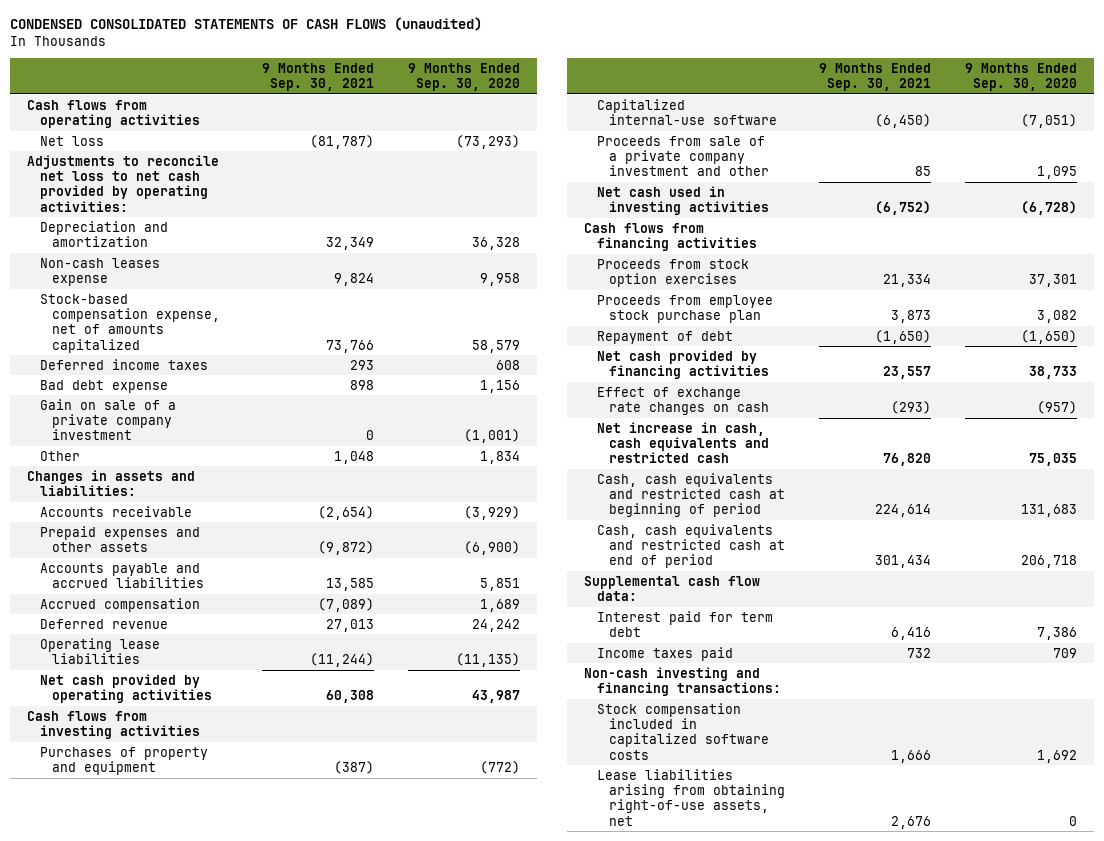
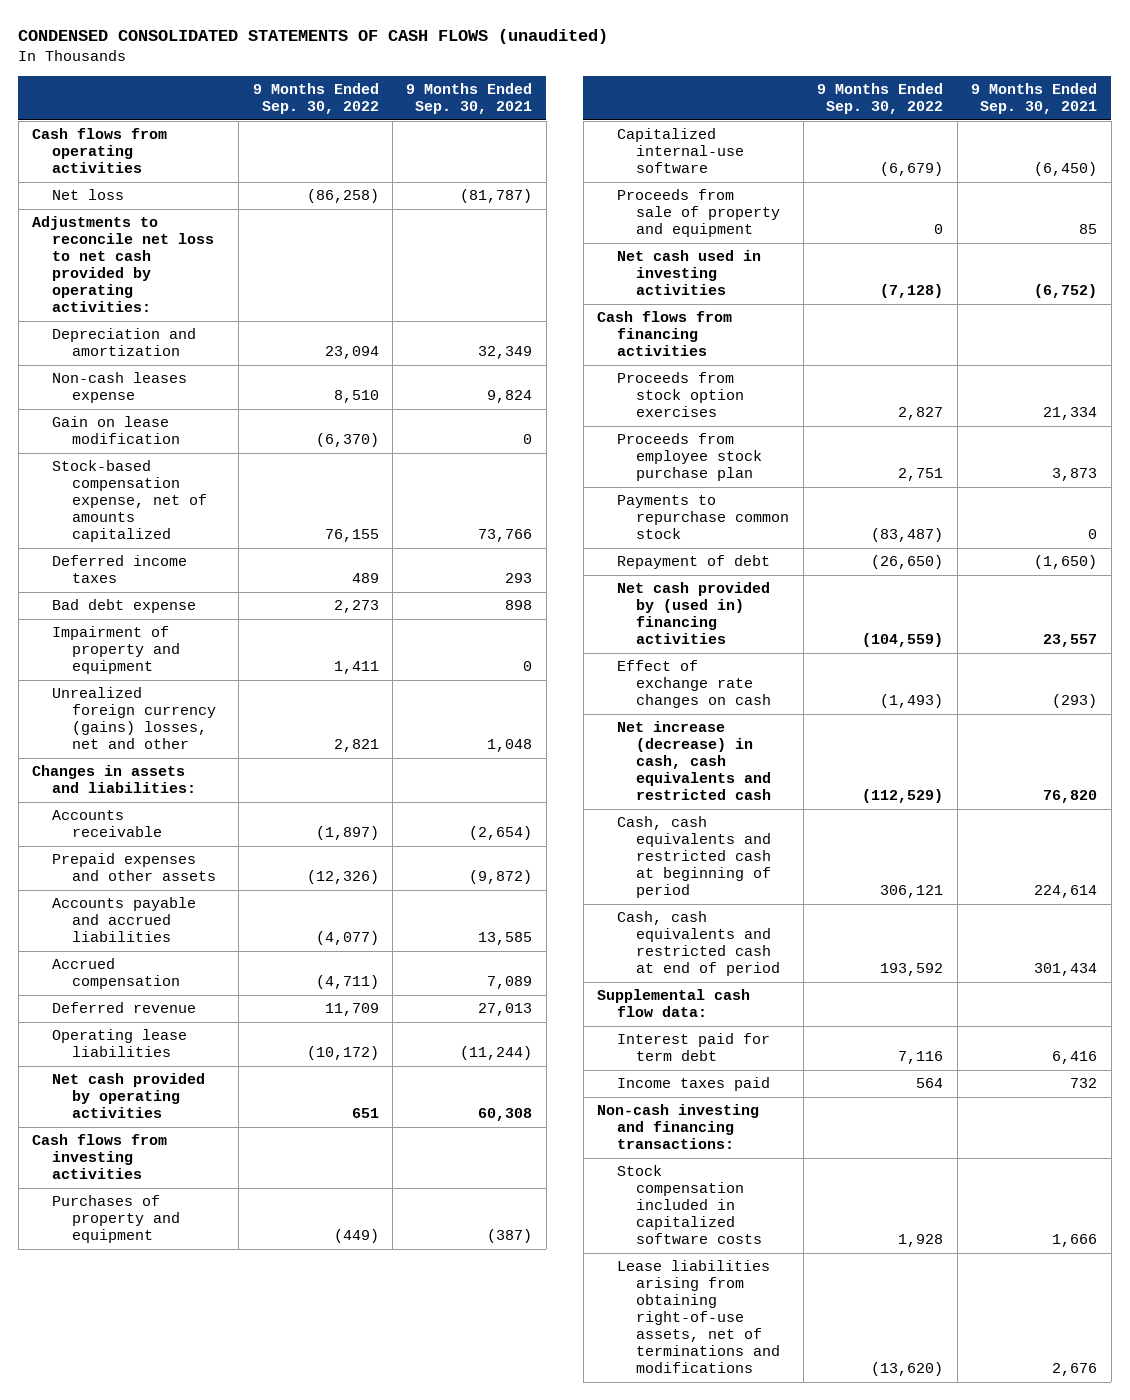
[407,62,520,92] 9 Months Ended Sep. 30, 2020 -> none
none -> [252,83,379,115] 9 Months Ended Sep. 30, 2022
none -> [51,416,180,445] Gain on lease modification
[39,398,176,441] Gain on sale of a private company investment -> none
none -> [51,626,180,675] Impairment of property and equipment
[39,450,80,461] Other -> [51,687,216,750] Unrealized foreign currency (gains) losses, net and other
[317,597,374,612] (7,089) -> [487,976,533,990] 7,089
[596,135,769,177] Proceeds from sale of a private company investment and other -> none
none -> [616,189,781,238] Proceeds from sale of property and equipment
none -> [616,495,790,540] Payments to repurchase common stock
[596,349,769,379] Net cash provided by financing activities -> [616,582,770,645] Net cash provided by (used in) financing activities
[596,421,769,464] Net increase in cash, cash equivalents and restricted cash -> [616,721,772,801] Net increase (decrease) in cash, cash equivalents and restricted cash
[596,768,785,826] Lease liabilities arising from obtaining right-of-use assets, net -> [616,1260,781,1374] Lease liabilities arising from obtaining right-of-use assets, net of terminations and modifications

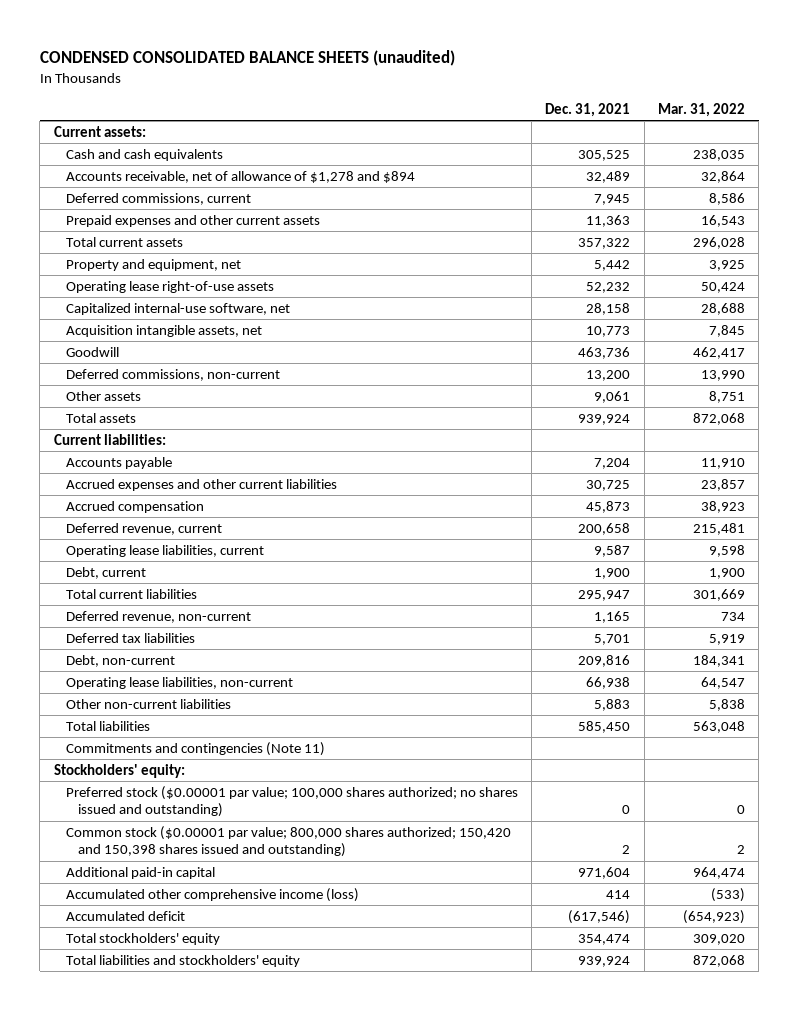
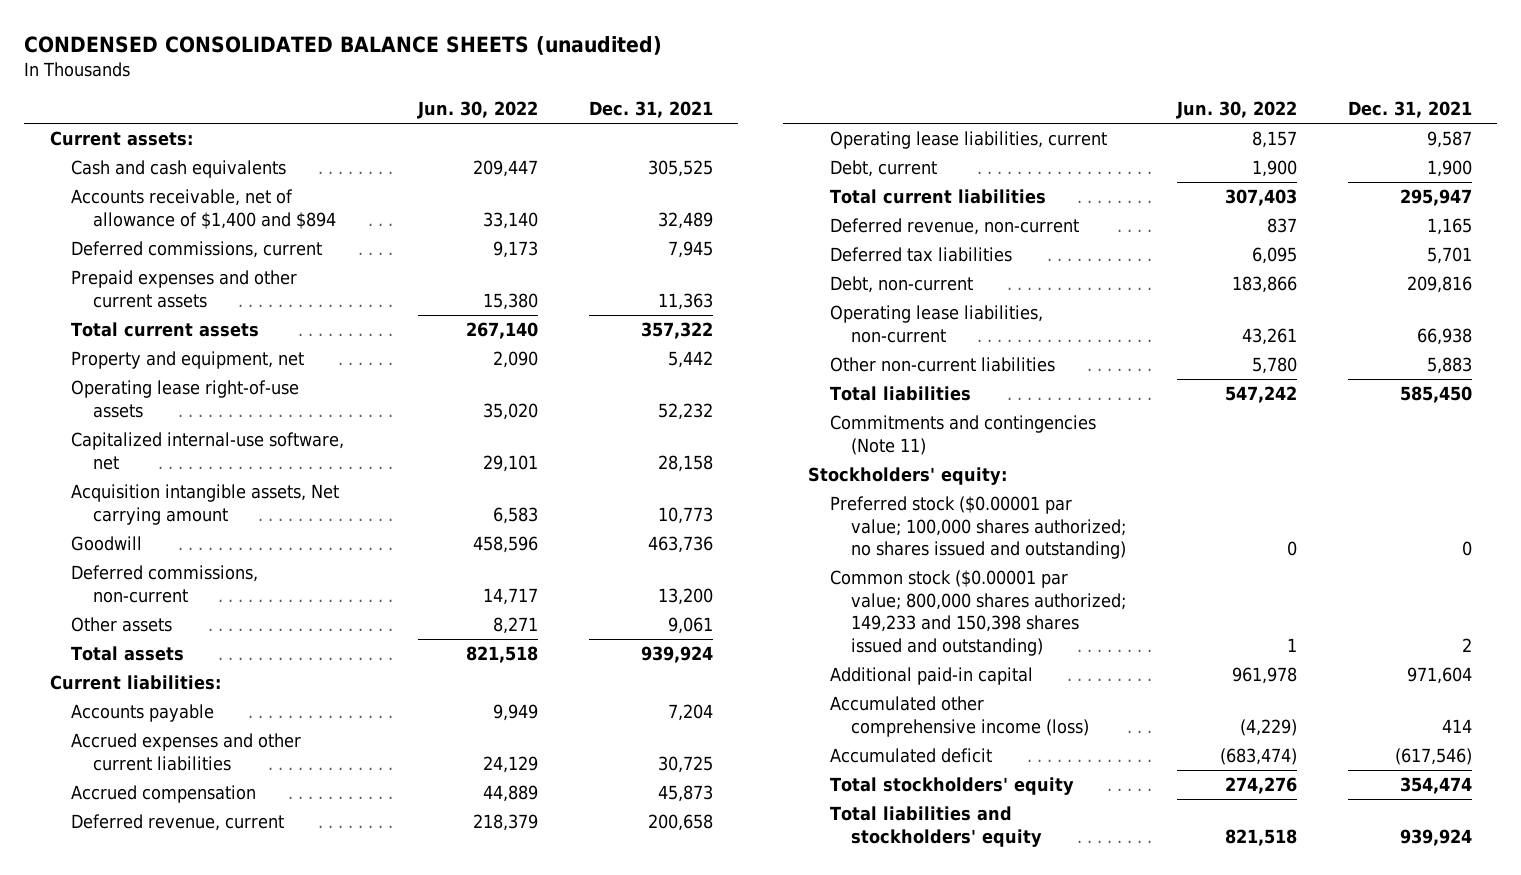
[657,103,745,118] Mar. 31, 2022 -> none
none -> [417,100,539,119] Jun. 30, 2022
[65,170,415,183] Accounts receivable, net of allowance of $1,278 and $894 -> [71,189,336,229] Accounts receivable, net of allowance of $1,400 and $894
[65,324,262,337] Acquisition intangible assets, net -> [71,484,340,525] Acquisition intangible assets, Net carrying amount
[65,825,511,858] Common stock ($0.00001 par value; 800,000 shares authorized; 150,420 and 150,398 shares issued and outstanding) -> [829,570,1127,656] Common stock ($0.00001 par value; 800,000 shares authorized; 149,233 and 150,398 shares issued and outstanding)

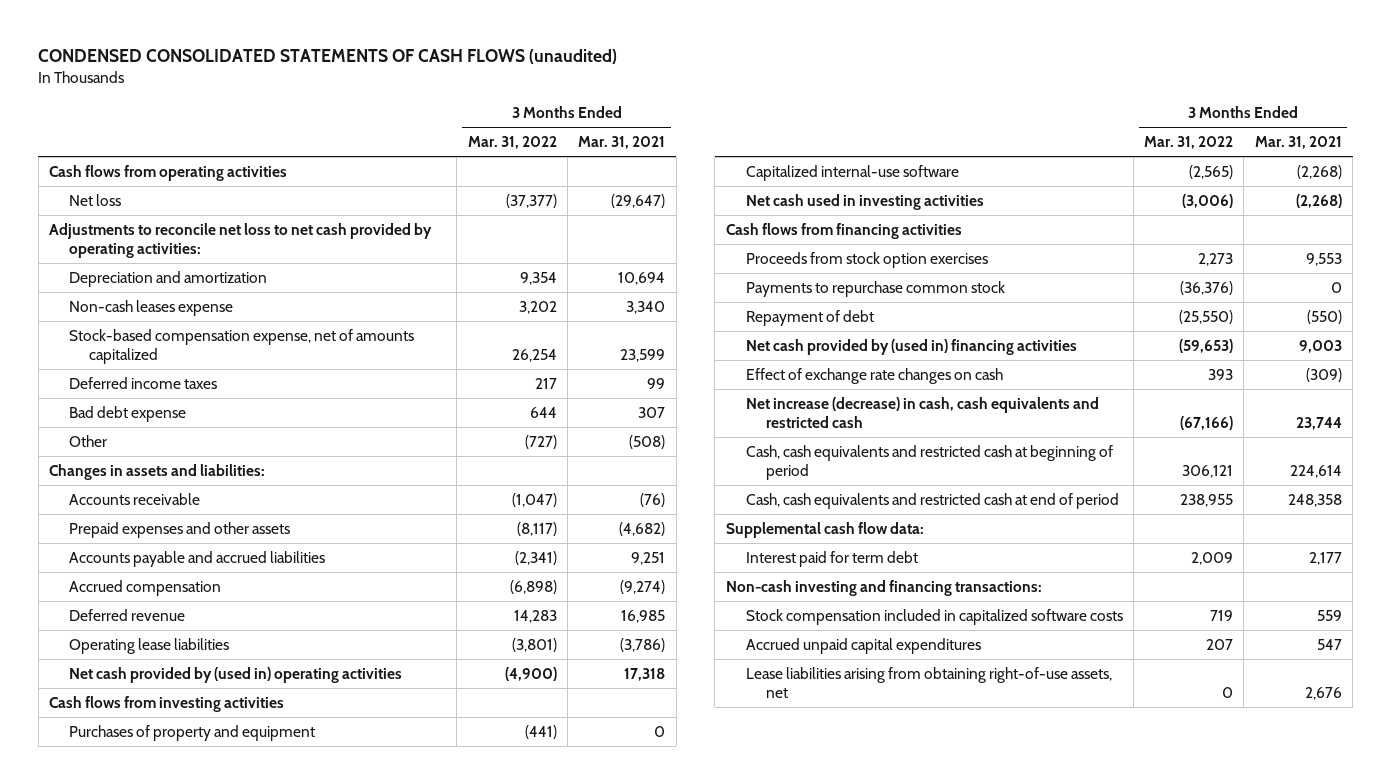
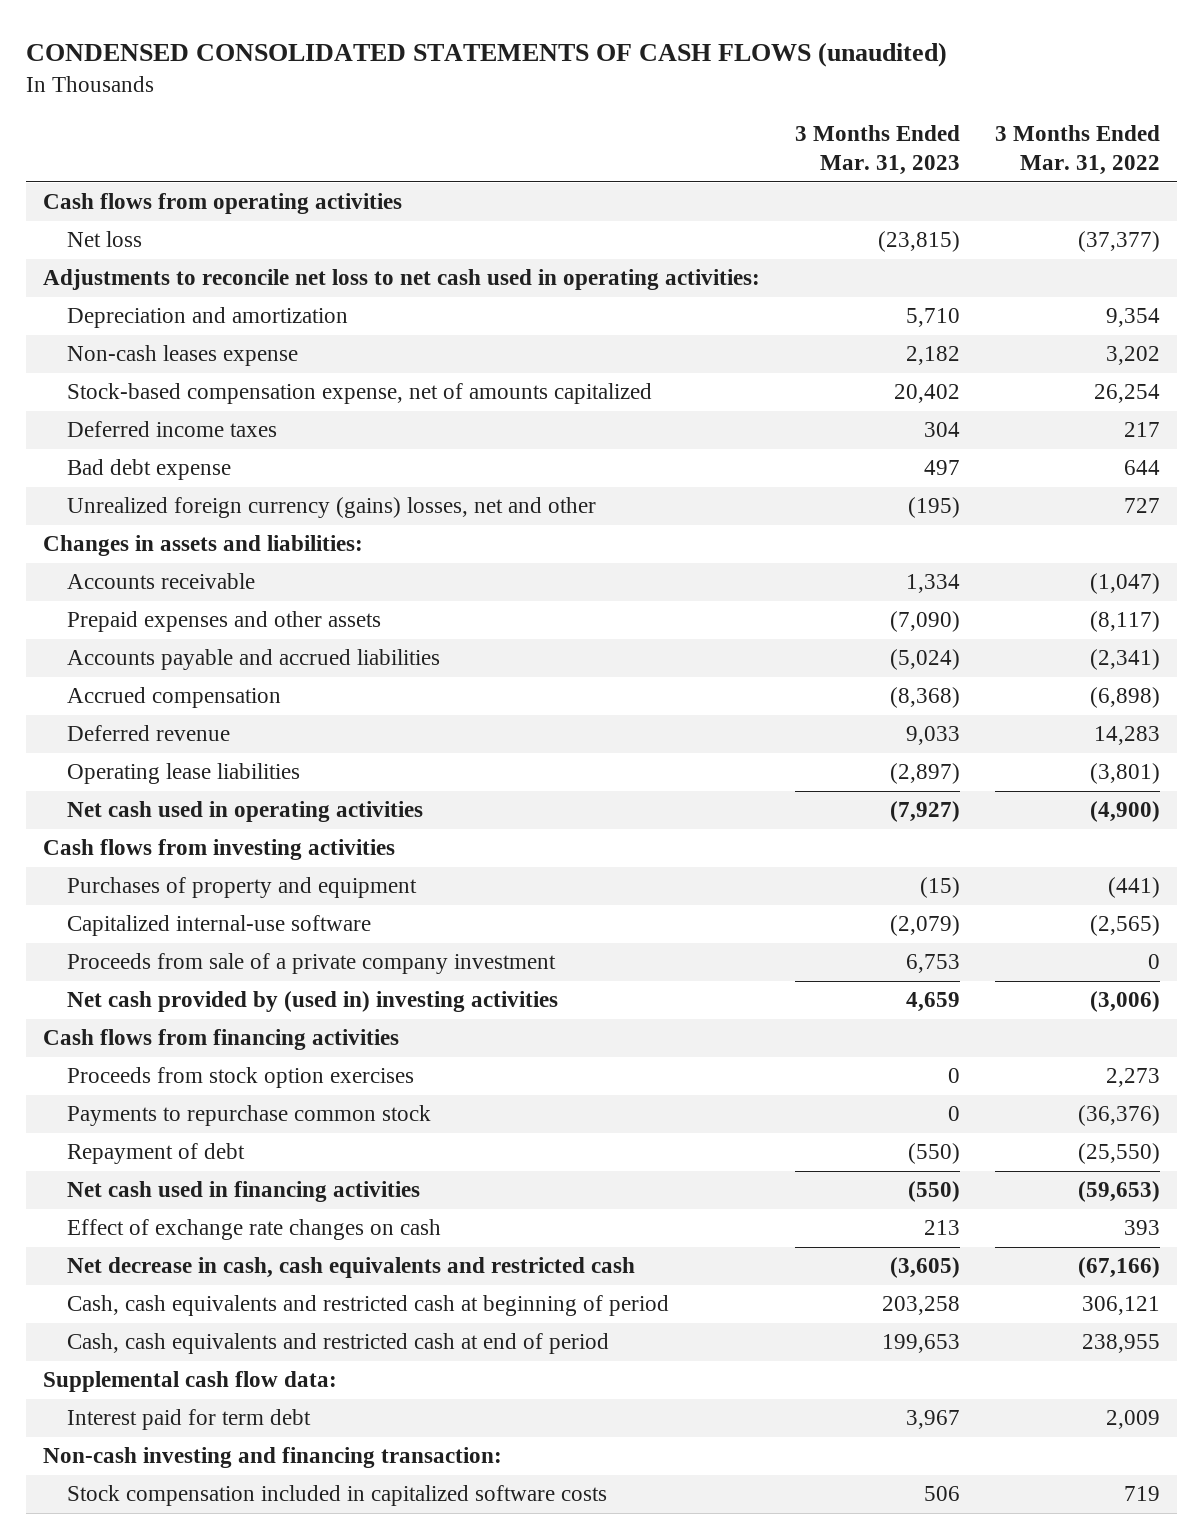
[578,136,666,150] Mar. 31, 2021 -> none
none -> [794,124,960,176] 3 Months Ended Mar. 31, 2023
[49,222,433,259] Adjustments to reconcile net loss to net cash provided by operating activities: -> [43,269,761,291] Adjustments to reconcile net loss to net cash used in operating activities:
[69,434,108,447] Other -> none
none -> [67,497,597,519] Unrealized foreign currency (gains) losses, net and other
[69,666,403,683] Net cash provided by (used in) operating activities -> [67,801,424,823] Net cash used in operating activities
none -> [67,953,557,975] Proceeds from sale of a private company investment
[745,193,984,210] Net cash used in investing activities -> [67,991,559,1013] Net cash provided by (used in) investing activities
[745,338,1077,355] Net cash provided by (used in) financing activities -> [67,1181,421,1203] Net cash used in financing activities
[745,396,1099,429] Net increase (decrease) in cash, cash equivalents and restricted cash -> [67,1257,636,1279] Net decrease in cash, cash equivalents and restricted cash
[725,579,1042,596] Non-cash investing and financing transactions: -> [43,1447,503,1469] Non-cash investing and financing transaction:
[745,637,981,654] Accrued unpaid capital expenditures -> none
[745,666,1112,699] Lease liabilities arising from obtaining right-of-use assets, net -> none

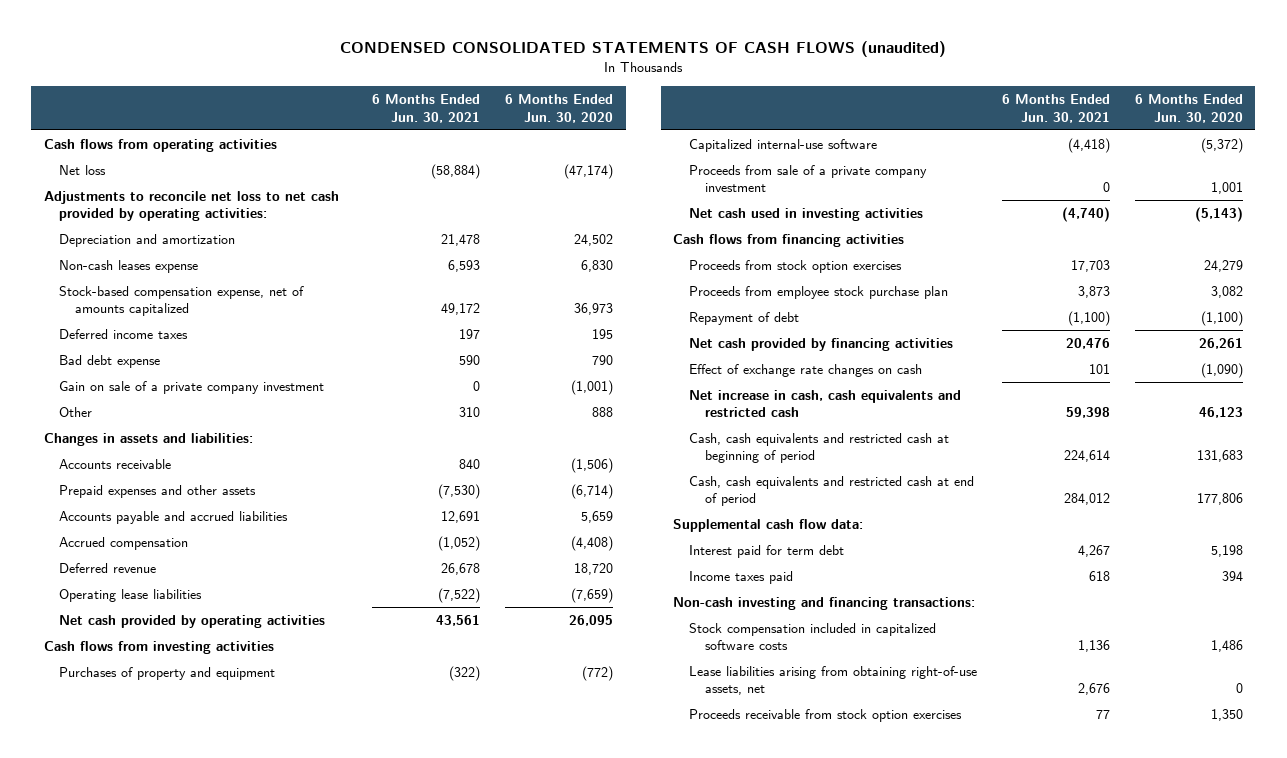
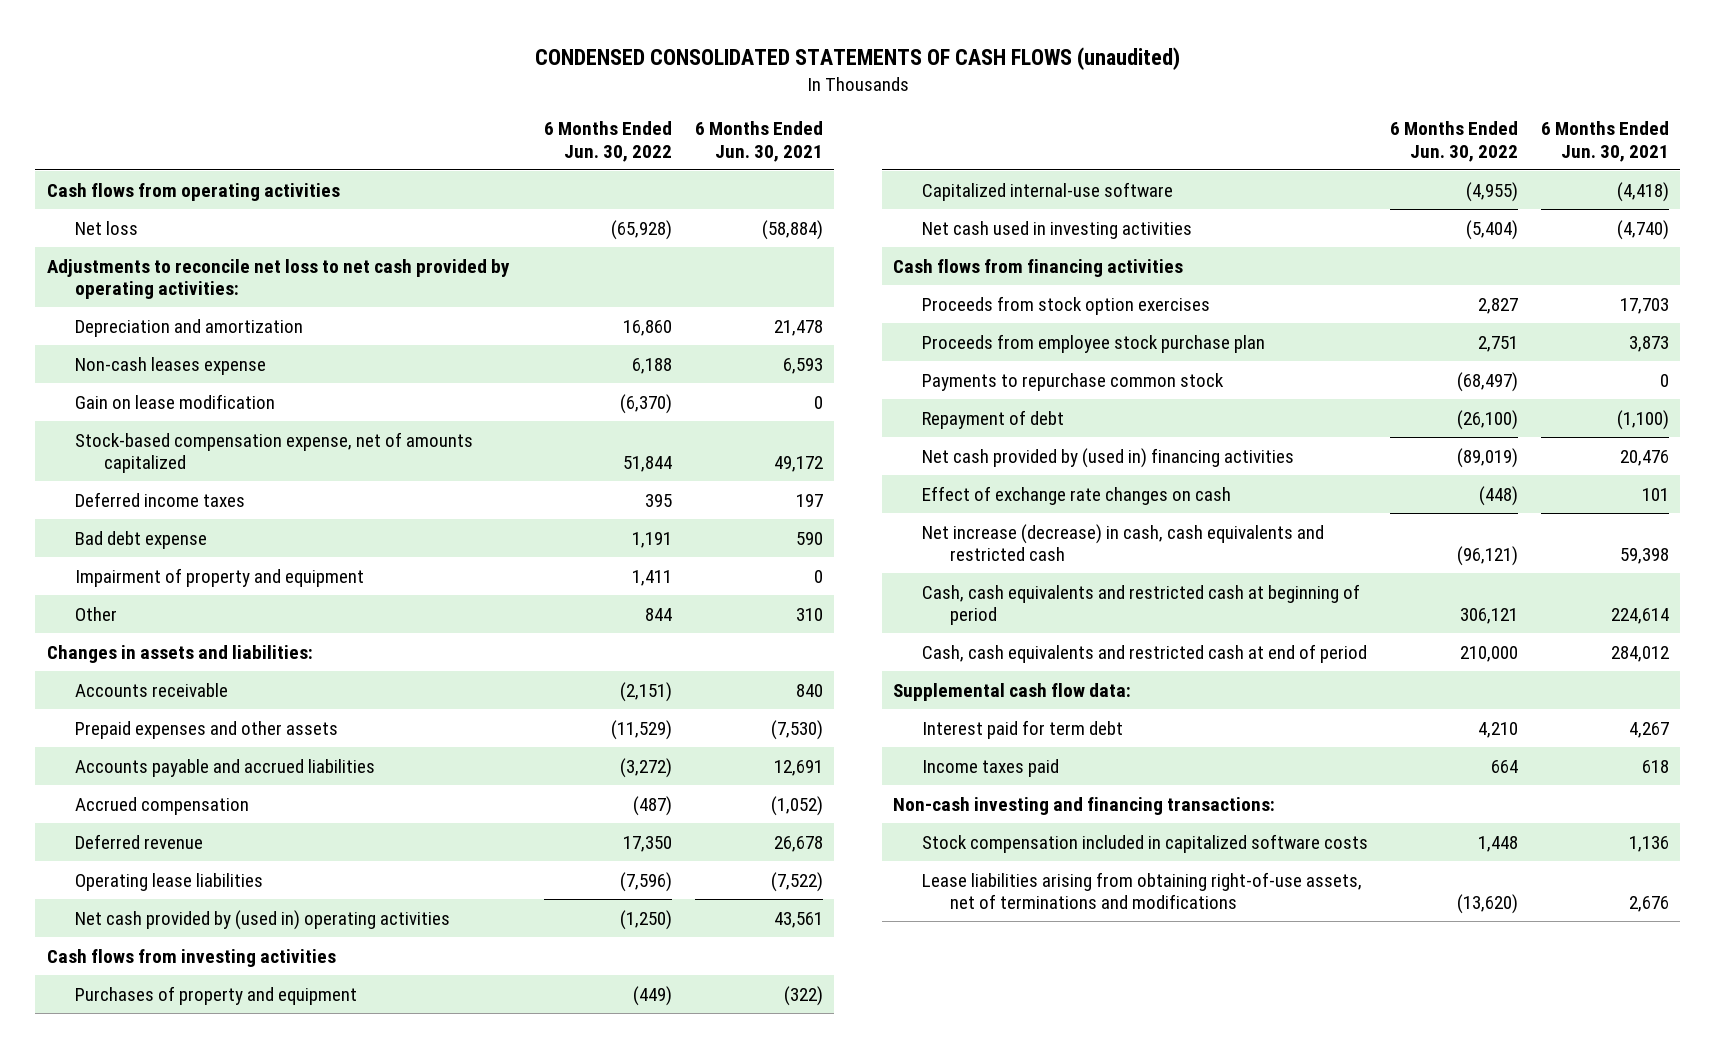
[505,94,614,123] 6 Months Ended Jun. 30, 2020 -> none
none -> [543,121,672,162] 6 Months Ended Jun. 30, 2022
none -> [75,393,276,409] Gain on lease modification
[59,380,325,394] Gain on sale of a private company investment -> none
none -> [75,567,365,587] Impairment of property and equipment
[59,614,326,628] Net cash provided by operating activities -> [75,909,451,930] Net cash provided by (used in) operating activities
[689,164,928,193] Proceeds from sale of a private company investment -> none
none -> [921,372,1224,391] Payments to repurchase common stock
[689,337,954,351] Net cash provided by financing activities -> [921,447,1294,468] Net cash provided by (used in) financing activities
[689,389,962,418] Net increase in cash, cash equivalents and restricted cash -> [921,523,1324,562] Net increase (decrease) in cash, cash equivalents and restricted cash
[689,708,963,722] Proceeds receivable from stock option exercises -> none
[689,665,978,696] Lease liabilities arising from obtaining right-of-use assets, net -> [921,871,1362,910] Lease liabilities arising from obtaining right-of-use assets, net of terminations and modifications

